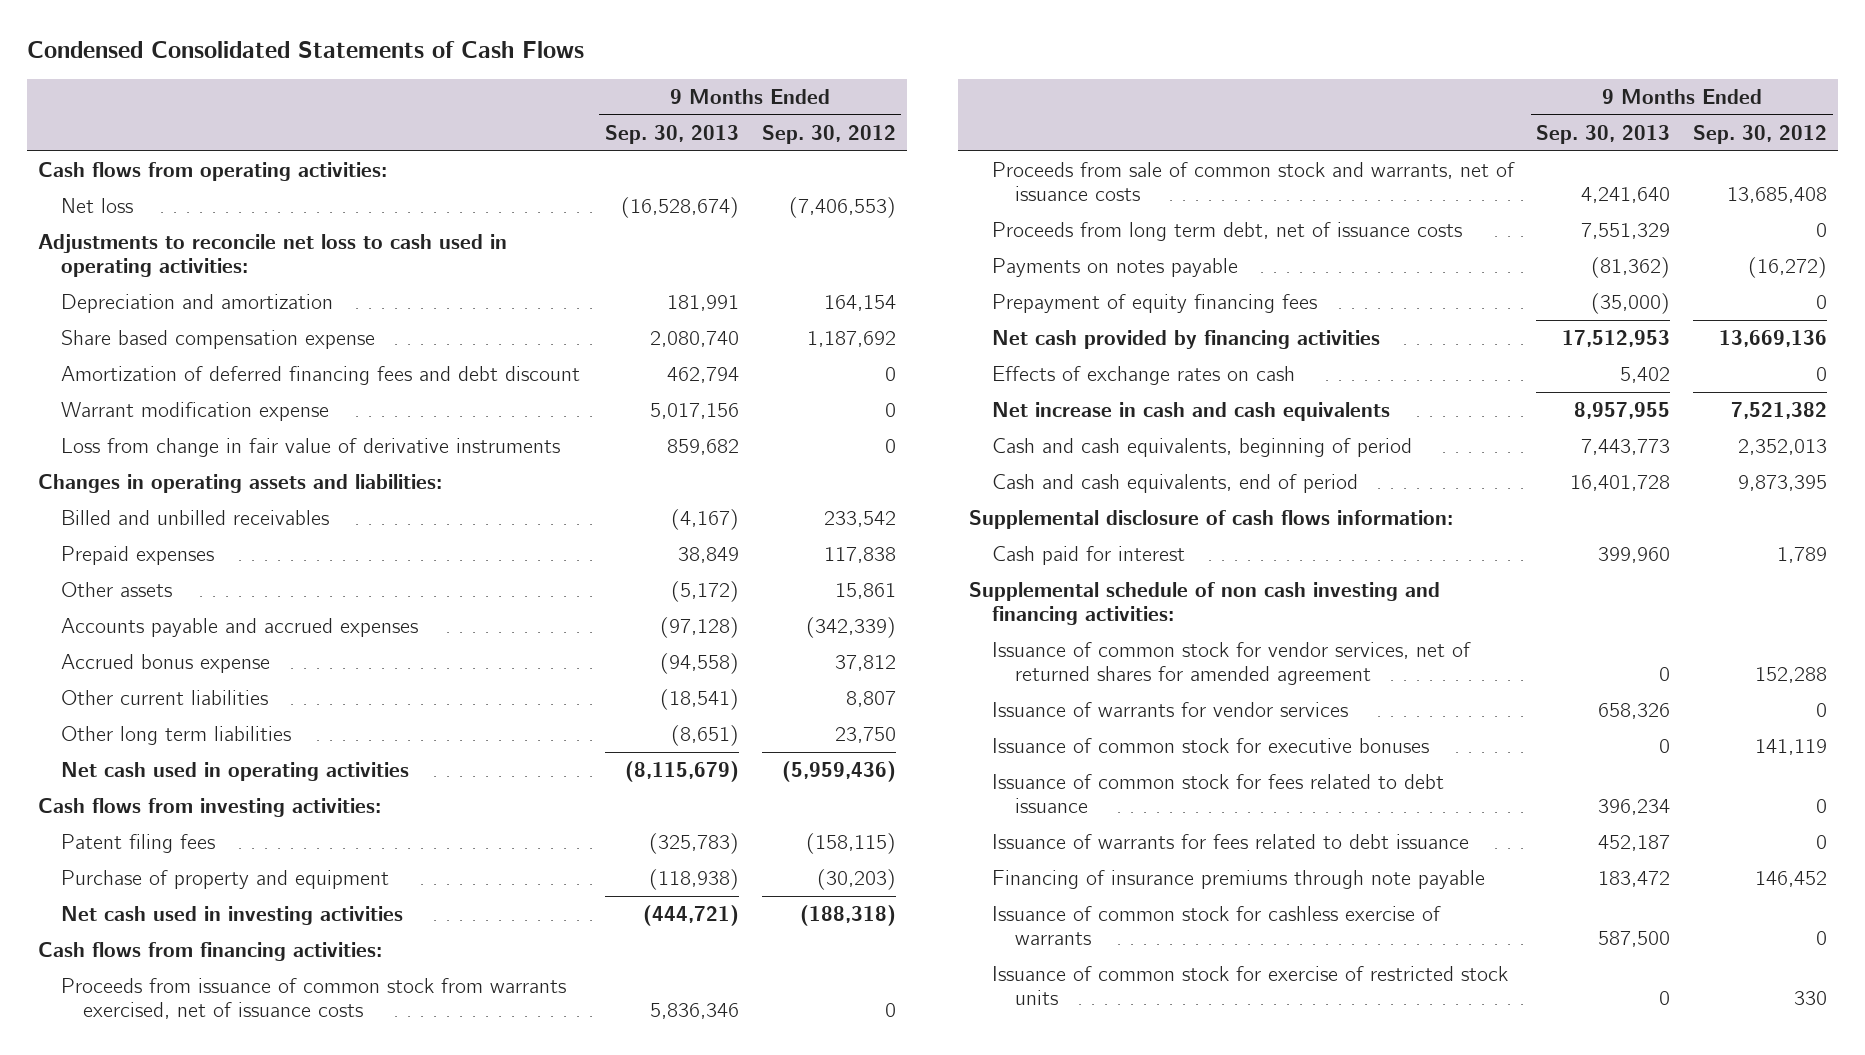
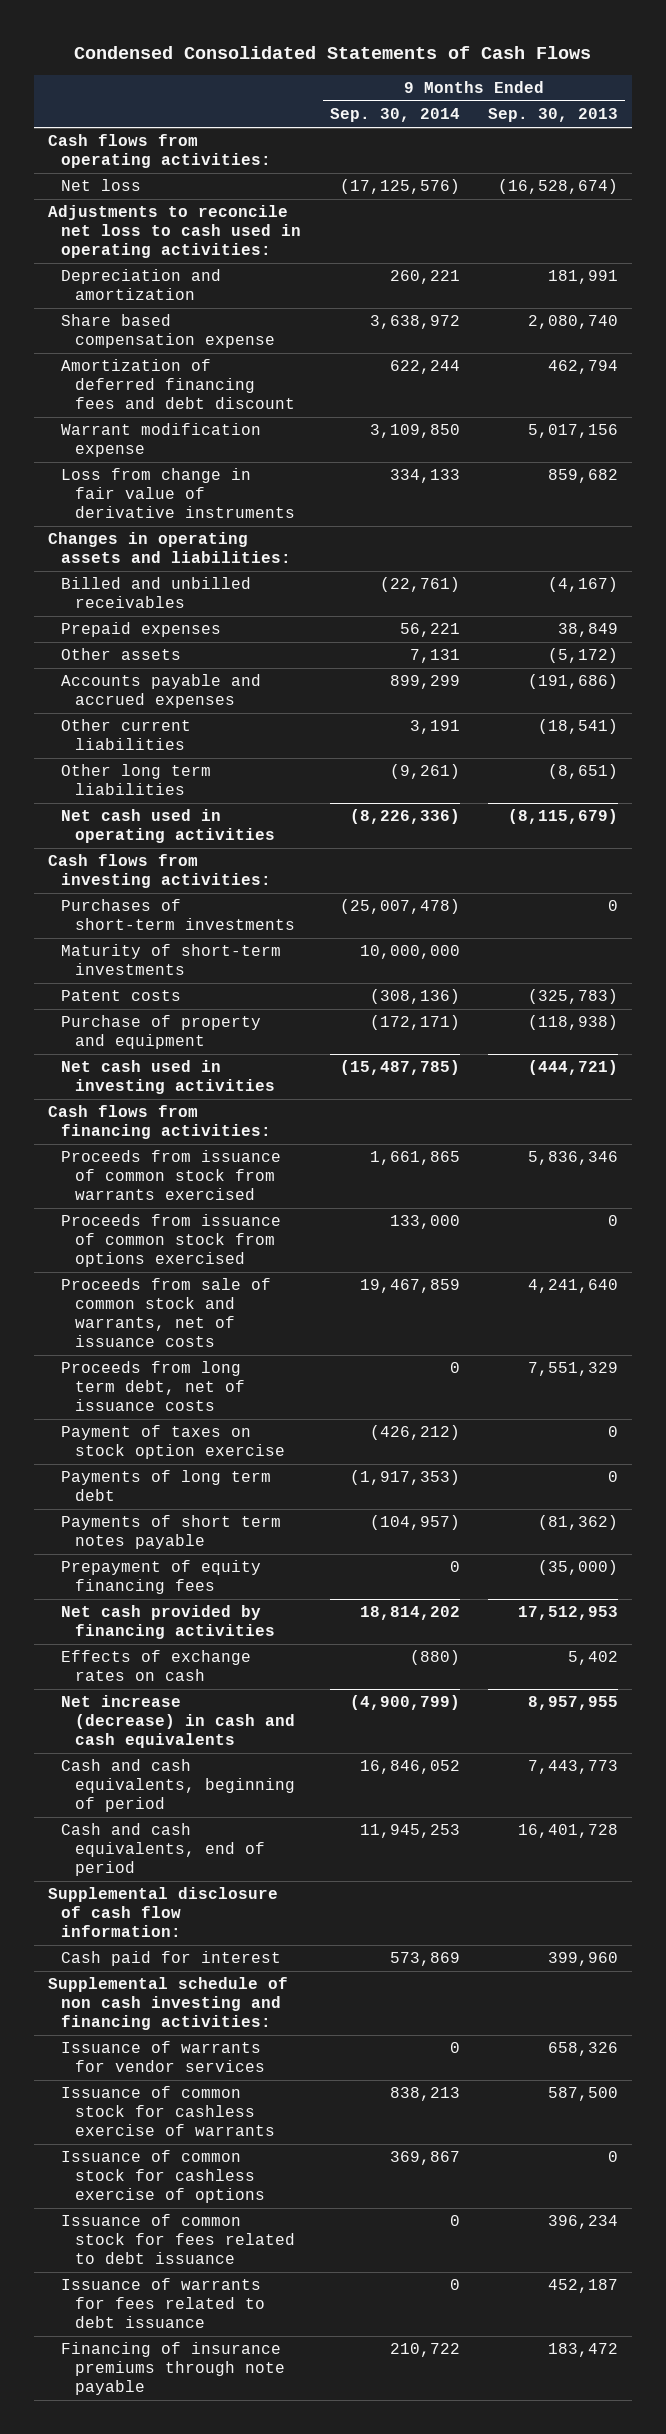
[761,124,896,144] Sep. 30, 2012 -> none
none -> [329,108,460,123] Sep. 30, 2014
[60,653,270,673] Accrued bonus expense -> none
[660,616,740,638] (97,128) -> [527,674,618,690] (191,686)
none -> [61,899,295,931] Purchases of short-term investments
none -> [61,944,282,976] Maturity of short-term investments
[60,833,215,853] Patent filing fees -> [61,990,182,1002] Patent costs
[60,977,566,1020] Proceeds from issuance of common stock from warrants exercised, net of issuance costs -> [61,1150,282,1201] Proceeds from issuance of common stock from warrants exercised
none -> [61,1214,282,1268] Proceeds from issuance of common stock from options exercised
none -> [61,1425,285,1460] Payment of taxes on stock option exercise
none -> [61,1470,272,1502] Payments of long term debt
[991,257,1238,277] Payments on notes payable -> [61,1515,282,1550] Payments of short term notes payable
[991,401,1390,421] Net increase in cash and cash equivalents -> [61,1695,295,1749] Net increase (decrease) in cash and cash equivalents
[969,509,1454,529] Supplemental disclosure of cash flows information: -> [48,1887,279,1938] Supplemental disclosure of cash flow information:
[991,641,1471,686] Issuance of common stock for vendor services, net of returned shares for amended agreement -> none
[991,905,1441,946] Issuance of common stock for cashless exercise of warrants -> [61,2086,275,2137] Issuance of common stock for cashless exercise of warrants
[991,737,1429,753] Issuance of common stock for executive bonuses -> [61,2150,265,2204] Issuance of common stock for cashless exercise of options
[991,965,1508,1006] Issuance of common stock for exercise of restricted stock units -> none

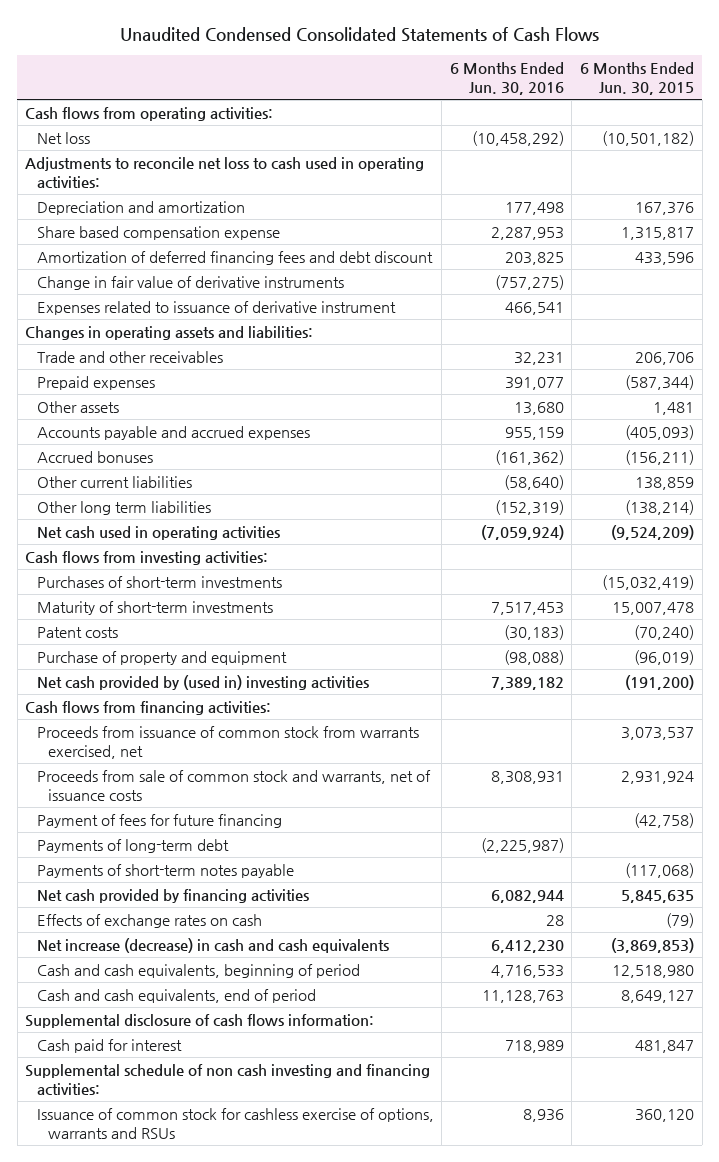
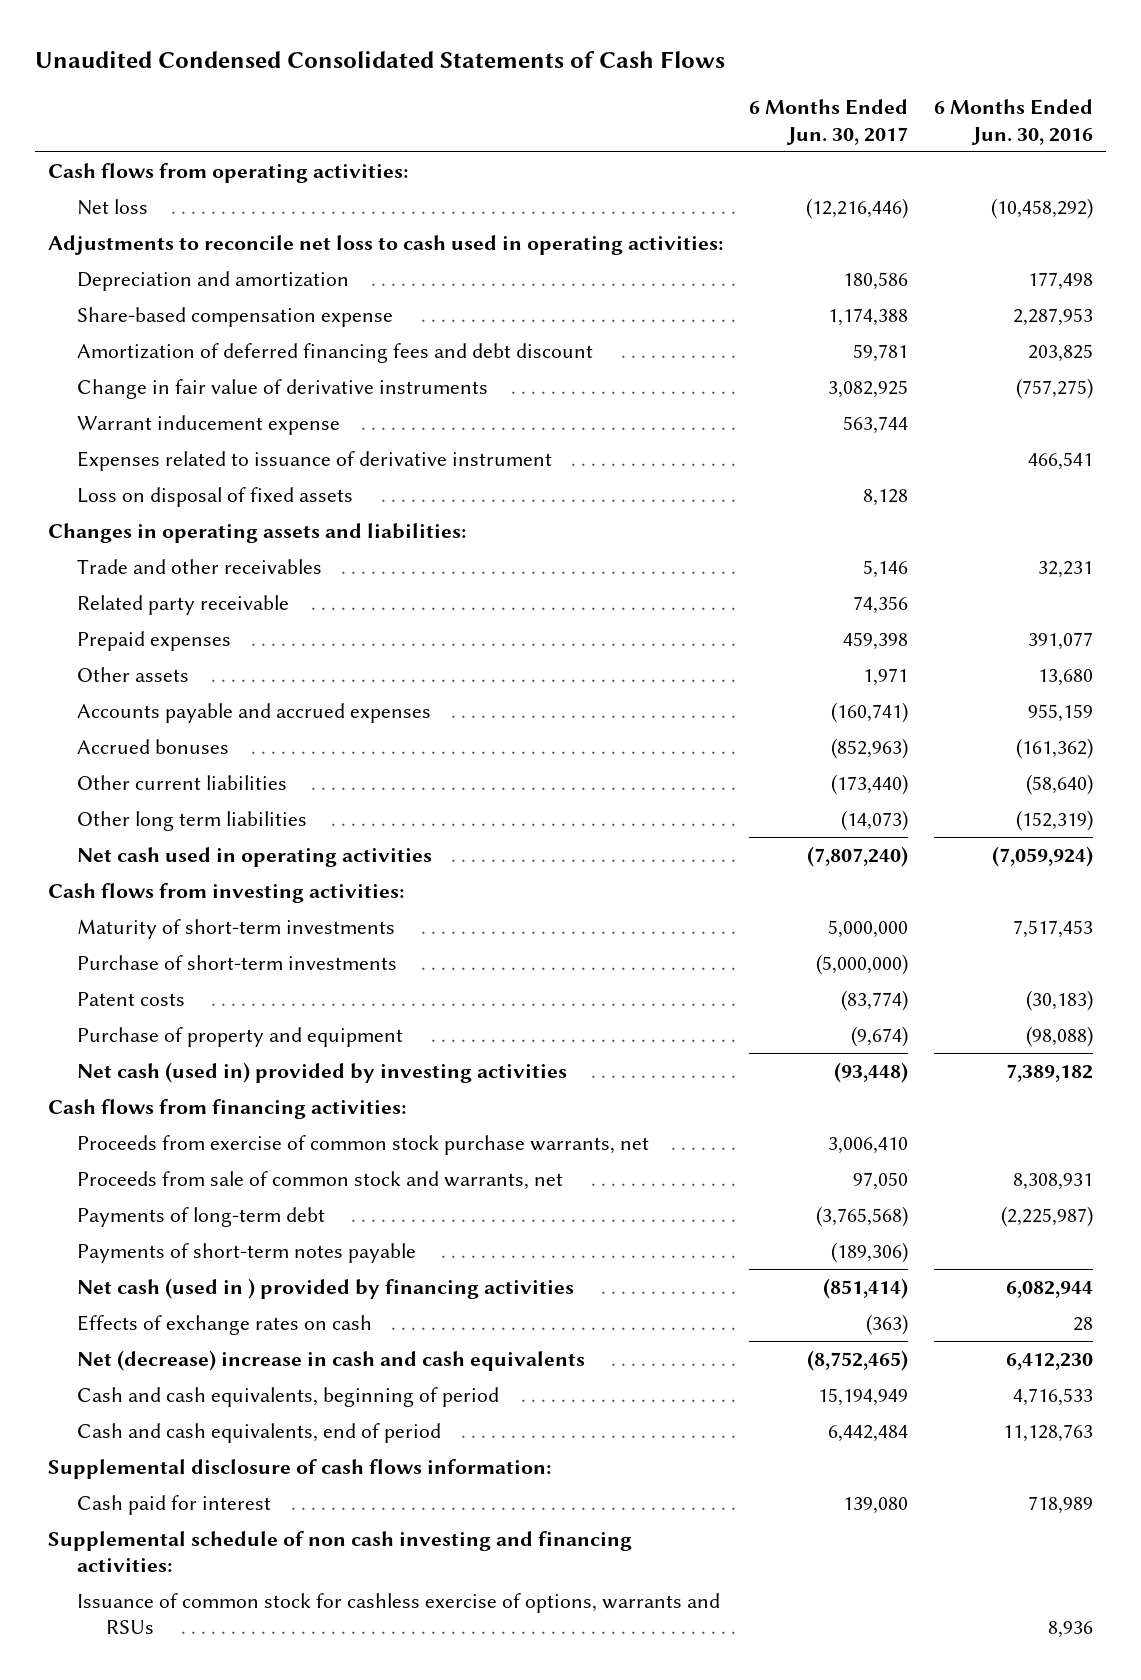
[579,61,694,95] 6 Months Ended Jun. 30, 2015 -> none
none -> [748,99,908,145] 6 Months Ended Jun. 30, 2017
[36,225,280,240] Share based compensation expense -> [76,306,393,327] Share-based compensation expense
none -> [76,414,340,435] Warrant inducement expense
none -> [76,486,353,507] Loss on disposal of fixed assets
none -> [76,594,289,615] Related party receivable
[36,575,282,588] Purchases of short-term investments -> none
none -> [76,954,397,970] Purchase of short-term investments
[36,674,369,690] Net cash provided by (used in) investing activities -> [76,1061,567,1083] Net cash (used in) provided by investing activities
[36,813,282,828] Payment of fees for future financing -> none
[36,725,419,759] Proceeds from issuance of common stock from warrants exercised, net -> [76,1134,649,1155] Proceeds from exercise of common stock purchase warrants, net
[36,769,431,801] Proceeds from sale of common stock and warrants, net of issuance costs -> [76,1170,563,1190] Proceeds from sale of common stock and warrants, net
[36,888,309,903] Net cash provided by financing activities -> [76,1277,574,1299] Net cash (used in ) provided by financing activities
[36,937,389,953] Net increase (decrease) in cash and cash equivalents -> [76,1349,585,1371] Net (decrease) increase in cash and cash equivalents

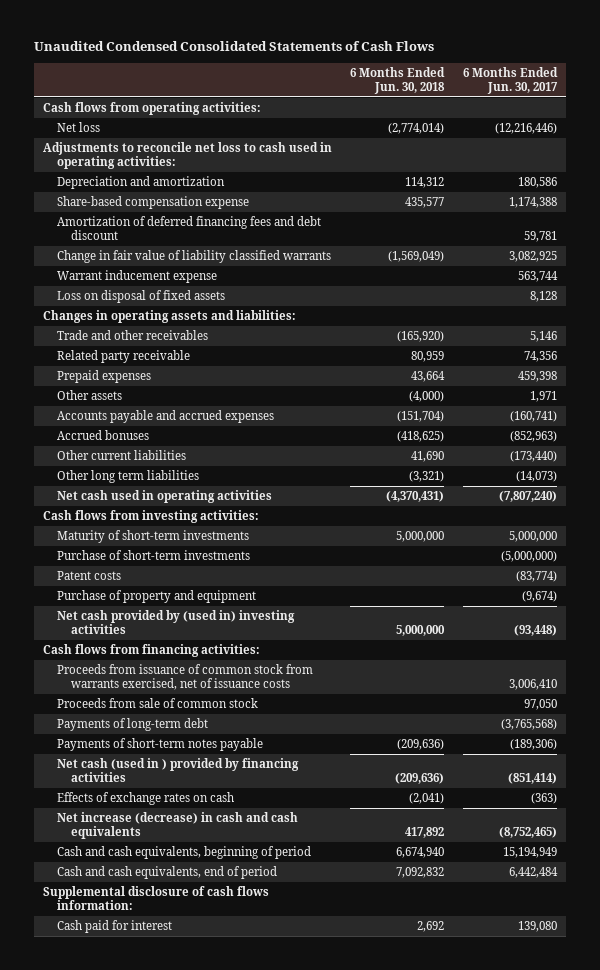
[934,99,1094,145] 6 Months Ended Jun. 30, 2016 -> none
none -> [350,66,446,94] 6 Months Ended Jun. 30, 2018
[76,378,488,399] Change in fair value of derivative instruments -> [57,250,332,264] Change in fair value of liability classified warrants
[76,450,552,471] Expenses related to issuance of derivative instrument -> none
[76,1061,567,1083] Net cash (used in) provided by investing activities -> [57,610,296,635] Net cash provided by (used in) investing activities
[76,1134,649,1155] Proceeds from exercise of common stock purchase warrants, net -> [57,664,314,691] Proceeds from issuance of common stock from warrants exercised, net of issuance costs
[76,1170,563,1190] Proceeds from sale of common stock and warrants, net -> [57,698,259,709] Proceeds from sale of common stock
[76,1349,585,1371] Net (decrease) increase in cash and cash equivalents -> [57,812,299,840] Net increase (decrease) in cash and cash equivalents
[47,1530,632,1573] Supplemental schedule of non cash investing and financing activities: -> none
[76,1592,720,1635] Issuance of common stock for cashless exercise of options, warrants and RSUs -> none

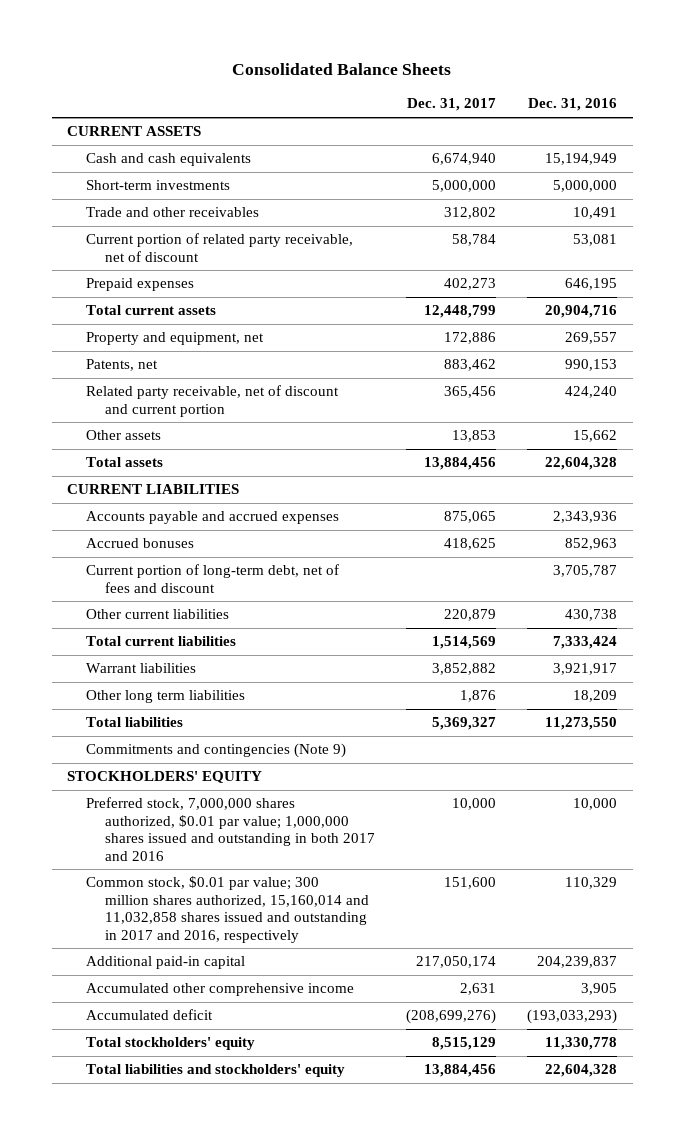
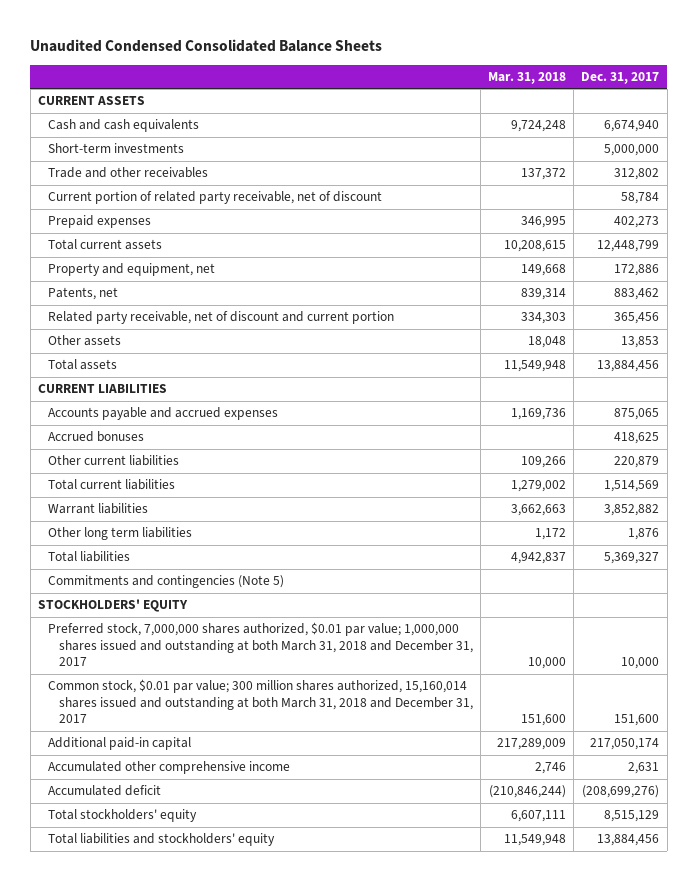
[232,63,452,76] Consolidated Balance Sheets -> [30,39,383,53] Unaudited Condensed Consolidated Balance Sheets
[528,98,618,112] Dec. 31, 2016 -> none
none -> [488,71,567,84] Mar. 31, 2018
[86,564,340,593] Current portion of long-term debt, net of fees and discount -> none
[86,743,347,759] Commitments and contingencies (Note 9) -> [48,575,285,589] Commitments and contingencies (Note 5)
[86,797,375,861] Preferred stock, 7,000,000 shares authorized, $0.01 par value; 1,000,000 shares issued and outstanding in both 2017 and 2016 -> [48,622,474,667] Preferred stock, 7,000,000 shares authorized, $0.01 par value; 1,000,000 shares issued and outstanding at both March 31, 2018 and December 31, 2017
[86,876,369,943] Common stock, $0.01 par value; 300 million shares authorized, 15,160,014 and 11,032,858 shares issued and outstanding in 2017 and 2016, respectively -> [48,679,474,724] Common stock, $0.01 par value; 300 million shares authorized, 15,160,014 shares issued and outstanding at both March 31, 2018 and December 31, 2017

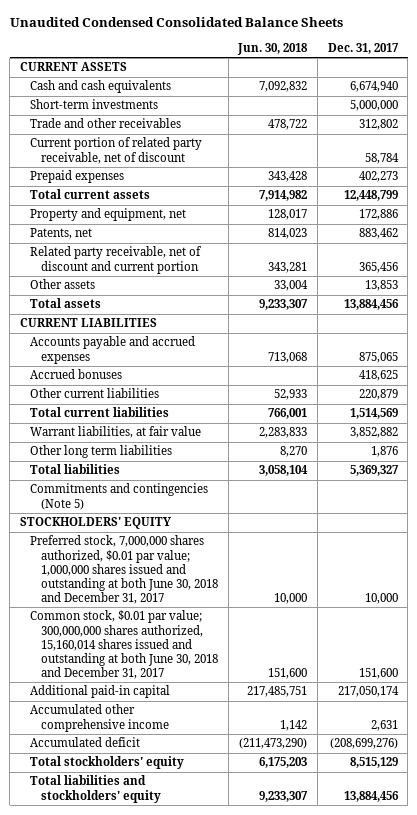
[488,71,567,84] Mar. 31, 2018 -> none
none -> [237,42,309,55] Jun. 30, 2018
[48,503,149,515] Warrant liabilities -> [30,426,202,439] Warrant liabilities, at fair value
[48,622,474,667] Preferred stock, 7,000,000 shares authorized, $0.01 par value; 1,000,000 shares issued and outstanding at both March 31, 2018 and December 31, 2017 -> [30,535,218,604] Preferred stock, 7,000,000 shares authorized, $0.01 par value; 1,000,000 shares issued and outstanding at both June 30, 2018 and December 31, 2017
[48,679,474,724] Common stock, $0.01 par value; 300 million shares authorized, 15,160,014 shares issued and outstanding at both March 31, 2018 and December 31, 2017 -> [30,610,218,679] Common stock, $0.01 par value; 300,000,000 shares authorized, 15,160,014 shares issued and outstanding at both June 30, 2018 and December 31, 2017

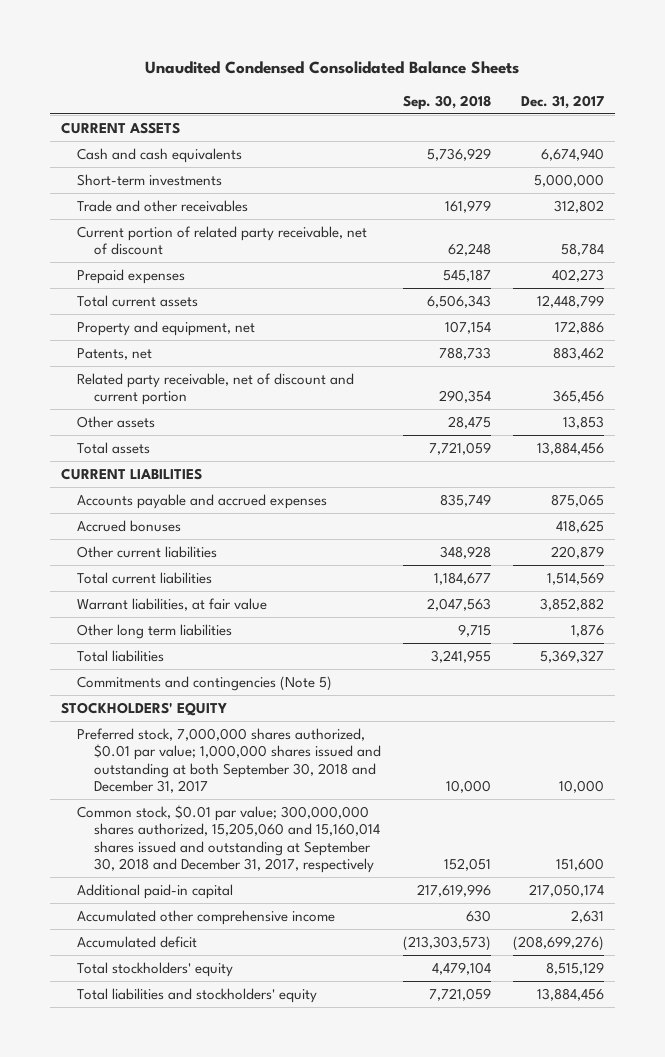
[237,42,309,55] Jun. 30, 2018 -> none
none -> [403,94,492,110] Sep. 30, 2018
[30,535,218,604] Preferred stock, 7,000,000 shares authorized, $0.01 par value; 1,000,000 shares issued and outstanding at both June 30, 2018 and December 31, 2017 -> [77,727,382,793] Preferred stock, 7,000,000 shares authorized, $0.01 par value; 1,000,000 shares issued and outstanding at both September 30, 2018 and December 31, 2017
[30,610,218,679] Common stock, $0.01 par value; 300,000,000 shares authorized, 15,160,014 shares issued and outstanding at both June 30, 2018 and December 31, 2017 -> [77,804,381,873] Common stock, $0.01 par value; 300,000,000 shares authorized, 15,205,060 and 15,160,014 shares issued and outstanding at September 30, 2018 and December 31, 2017, respectively

